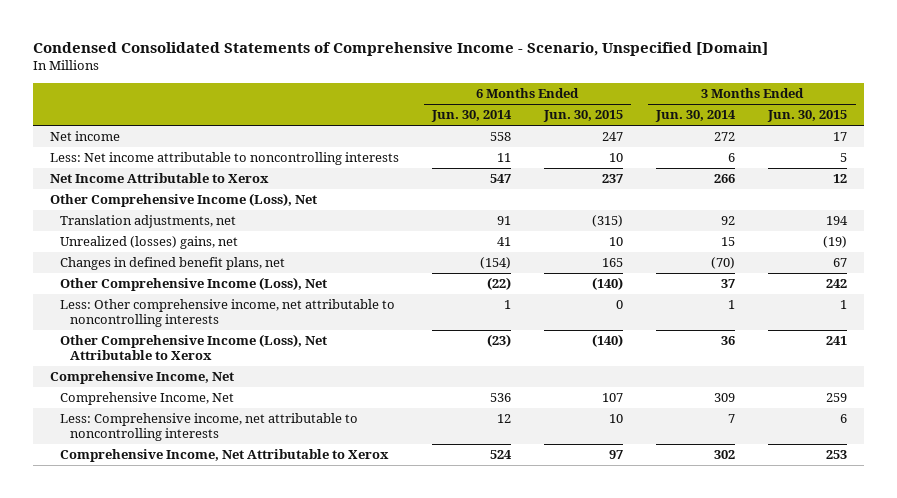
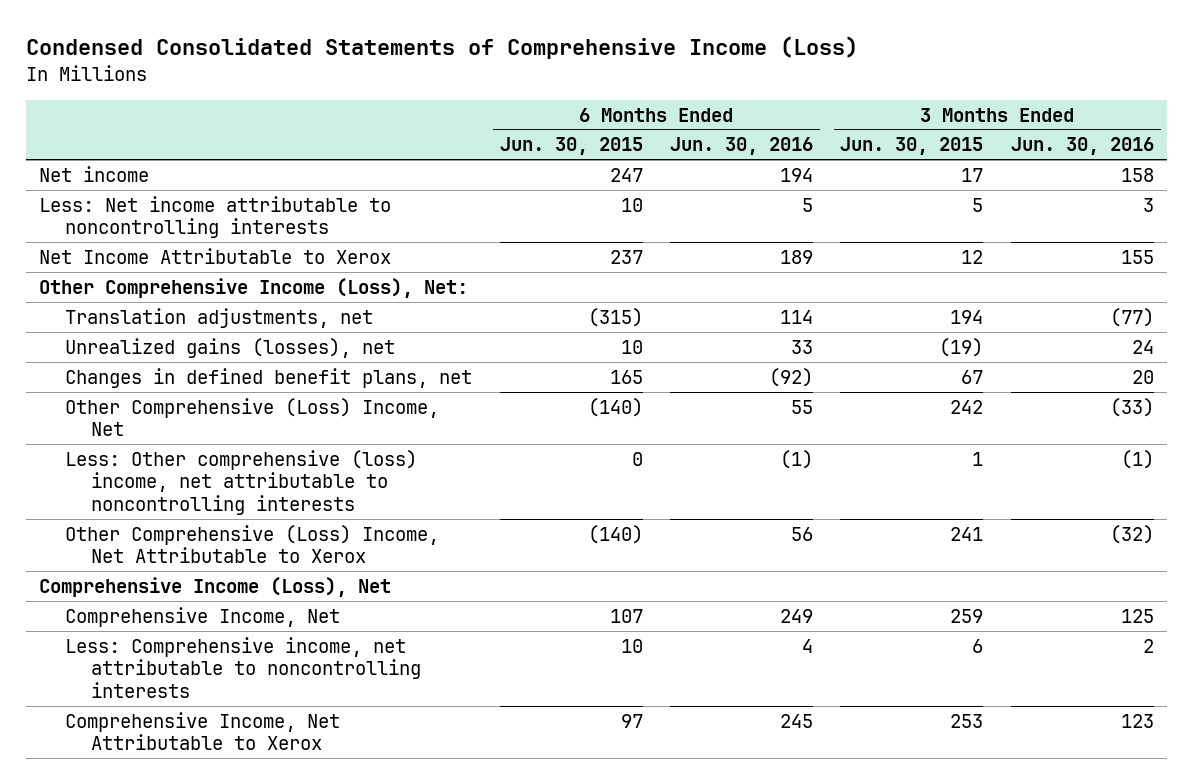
[32,42,768,57] Condensed Consolidated Statements of Comprehensive Income - Scenario, Unspecified [Domain] -> [25,36,858,60] Condensed Consolidated Statements of Comprehensive Income (Loss)
[430,110,512,123] Jun. 30, 2014 -> none
[655,110,737,123] Jun. 30, 2014 -> none
none -> [670,137,814,156] Jun. 30, 2016
none -> [1010,137,1154,156] Jun. 30, 2016
[49,193,317,208] Other Comprehensive Income (Loss), Net -> [39,277,469,298] Other Comprehensive Income (Loss), Net:
[59,236,238,250] Unrealized (losses) gains, net -> [65,337,396,358] Unrealized gains (losses), net
[59,277,327,292] Other Comprehensive Income (Loss), Net -> [65,397,440,437] Other Comprehensive (Loss) Income, Net
[59,299,395,327] Less: Other comprehensive income, net attributable to noncontrolling interests -> [65,449,418,515] Less: Other comprehensive (loss) income, net attributable to noncontrolling interests
[59,334,327,360] Other Comprehensive Income (Loss), Net Attributable to Xerox -> [65,524,440,564] Other Comprehensive (Loss) Income, Net Attributable to Xerox
[49,371,234,385] Comprehensive Income, Net -> [39,576,392,597] Comprehensive Income (Loss), Net

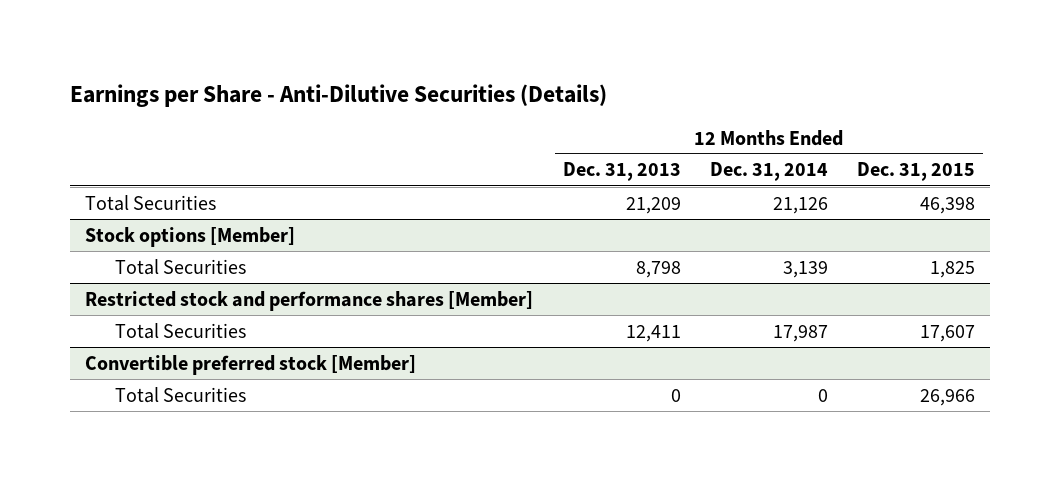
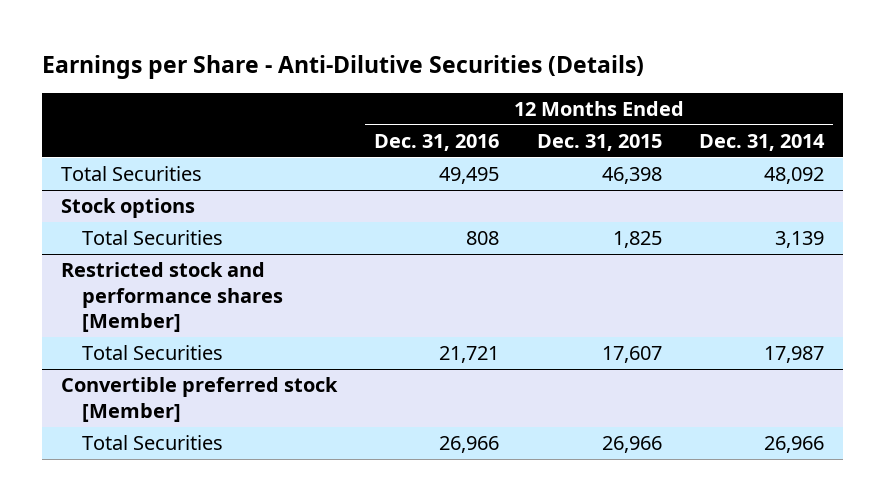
[562,162,681,182] Dec. 31, 2013 -> none
none -> [374,134,500,152] Dec. 31, 2016
[773,196,829,214] 21,126 -> [764,167,825,185] 48,092
[85,226,296,247] Stock options [Member] -> [60,198,195,219] Stock options
[818,388,829,402] 0 -> [764,436,825,454] 26,966

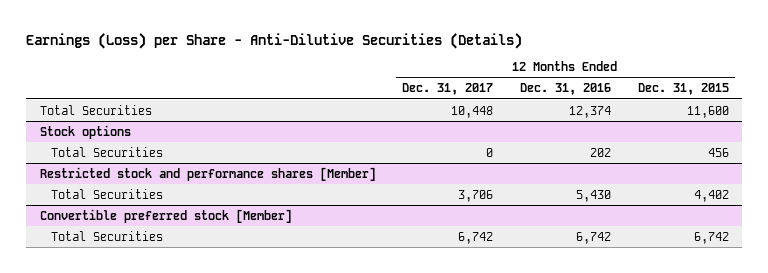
[42,55,645,80] Earnings per Share - Anti-Dilutive Securities (Details) -> [26,32,523,49] Earnings (Loss) per Share - Anti-Dilutive Securities (Details)
[699,134,826,152] Dec. 31, 2014 -> none
none -> [402,83,494,96] Dec. 31, 2017
[439,167,500,185] 49,495 -> [568,105,611,118] 12,374
[601,167,662,185] 46,398 -> [686,105,729,118] 11,600
[466,231,500,246] 808 -> [589,147,611,157] 202
[612,231,662,249] 1,825 -> [707,147,729,157] 456
[439,346,500,364] 21,721 -> [575,189,611,202] 5,430
[601,346,662,364] 17,607 -> [693,189,729,202] 4,402
[439,436,500,454] 26,966 -> [575,231,611,244] 6,742
[601,436,662,454] 26,966 -> [693,231,729,244] 6,742

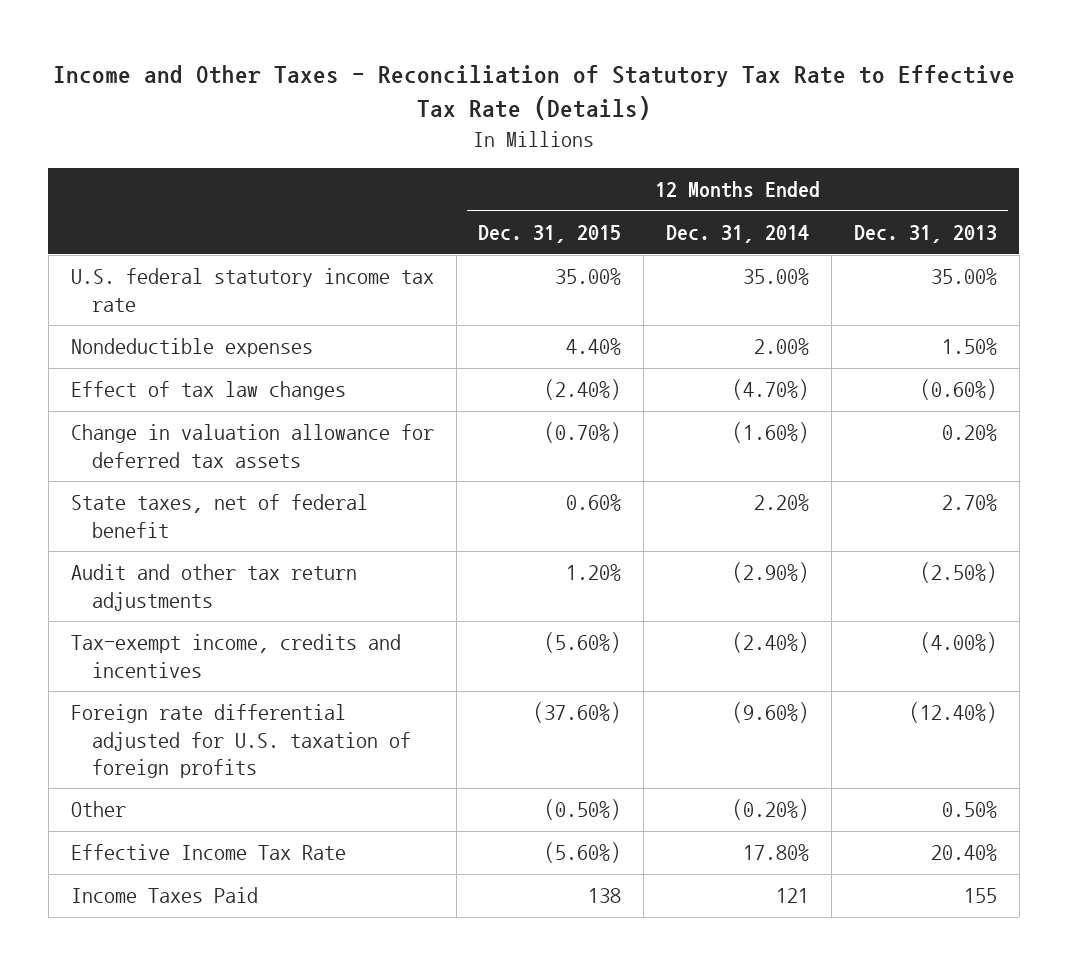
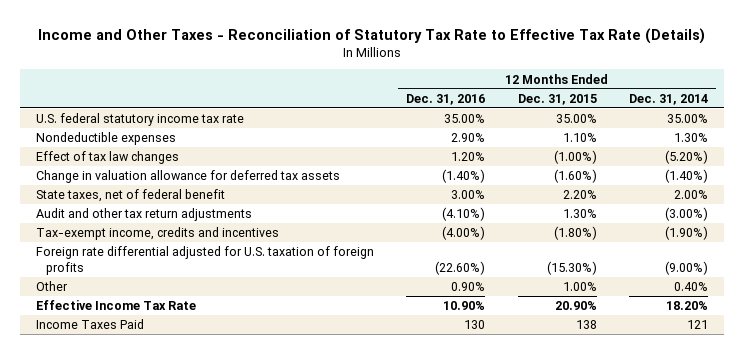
[853,225,997,244] Dec. 31, 2013 -> none
none -> [406,93,486,105] Dec. 31, 2016
[566,338,622,356] 4.40% -> [562,133,597,143] 1.10%
[754,338,810,356] 2.00% -> [673,133,708,143] 1.30%
[544,379,622,401] (2.40%) -> [553,150,597,165] (1.00%)
[732,379,810,401] (4.70%) -> [664,150,708,165] (5.20%)
[544,422,622,444] (0.70%) -> [553,169,597,184] (1.60%)
[732,422,810,444] (1.60%) -> [664,169,708,184] (1.40%)
[566,494,622,512] 0.60% -> [562,190,597,200] 2.20%
[754,494,810,512] 2.20% -> [673,190,708,200] 2.00%
[566,564,622,582] 1.20% -> [562,209,597,219] 1.30%
[732,562,810,584] (2.90%) -> [664,207,708,222] (3.00%)
[544,632,622,654] (5.60%) -> [553,226,597,241] (1.80%)
[732,632,810,654] (2.40%) -> [664,226,708,241] (1.90%)
[533,702,622,724] (37.60%) -> [546,261,597,276] (15.30%)
[732,702,810,724] (9.60%) -> [664,261,708,276] (9.00%)
[544,799,622,821] (0.50%) -> [562,282,597,292] 1.00%
[732,799,810,821] (0.20%) -> [673,282,708,292] 0.40%
[544,842,622,864] (5.60%) -> [554,301,597,311] 20.90%
[743,844,810,862] 17.80% -> [665,301,708,311] 18.20%

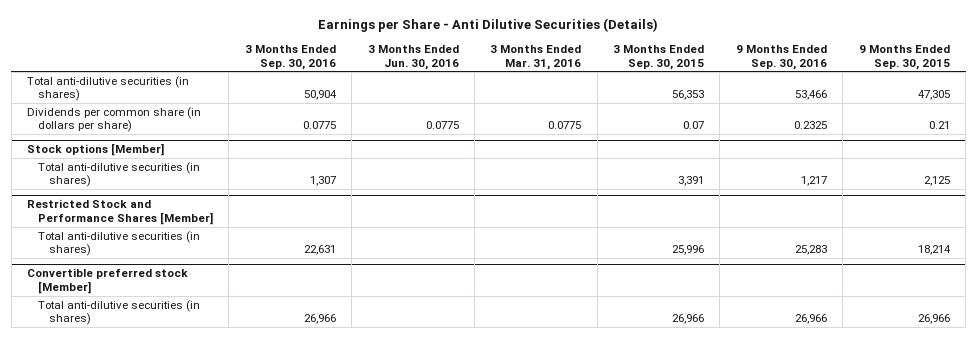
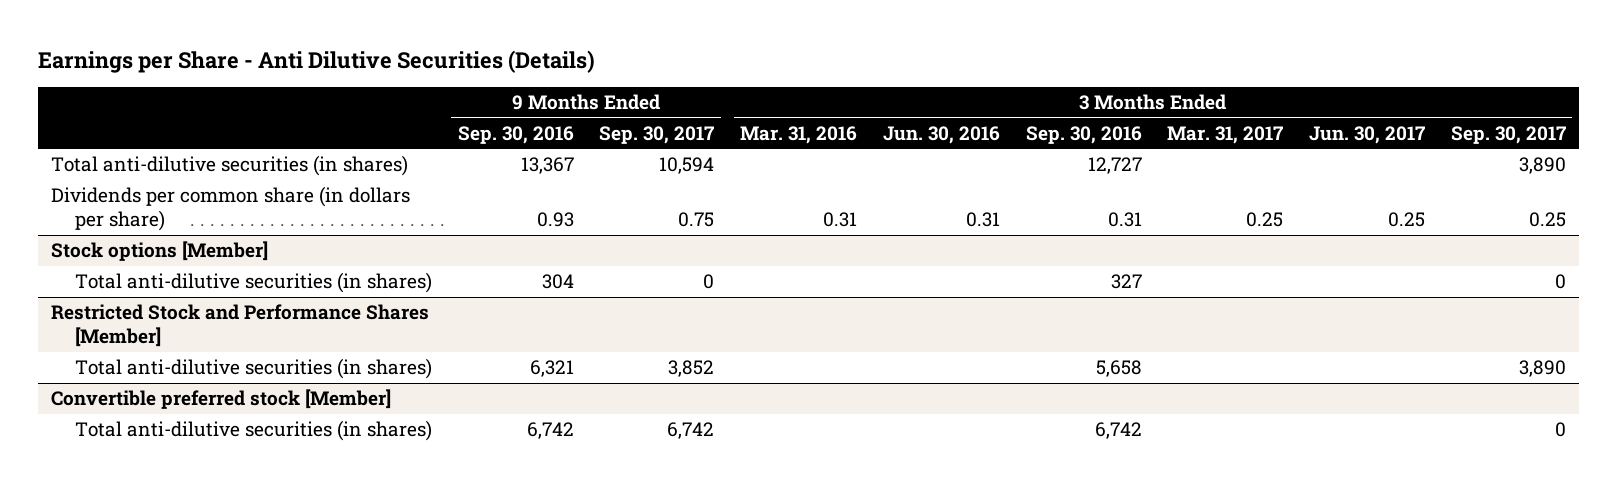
[613,45,705,70] 3 Months Ended Sep. 30, 2015 -> none
[858,45,950,70] 9 Months Ended Sep. 30, 2015 -> none
none -> [599,125,715,144] Sep. 30, 2017
none -> [1167,125,1284,144] Mar. 31, 2017
none -> [1309,125,1426,144] Jun. 30, 2017
none -> [1450,125,1566,144] Sep. 30, 2017
[303,90,337,101] 50,904 -> [1087,157,1142,175] 12,727
[794,90,827,101] 53,466 -> [520,157,574,175] 13,367
[302,121,336,130] 0.0775 -> [1107,212,1142,228] 0.31
[425,121,459,130] 0.0775 -> [965,212,1000,228] 0.31
[548,121,582,130] 0.0775 -> [823,212,858,228] 0.31
[793,121,827,130] 0.2325 -> [536,212,574,228] 0.93
[309,176,336,187] 1,307 -> [1110,274,1142,290] 327
[800,176,827,187] 1,217 -> [541,274,574,290] 304
[303,245,336,256] 22,631 -> [1095,360,1142,378] 5,658
[794,245,827,256] 25,283 -> [529,360,574,378] 6,321
[303,314,336,325] 26,966 -> [1094,422,1142,440] 6,742
[794,314,827,325] 26,966 -> [526,422,574,440] 6,742

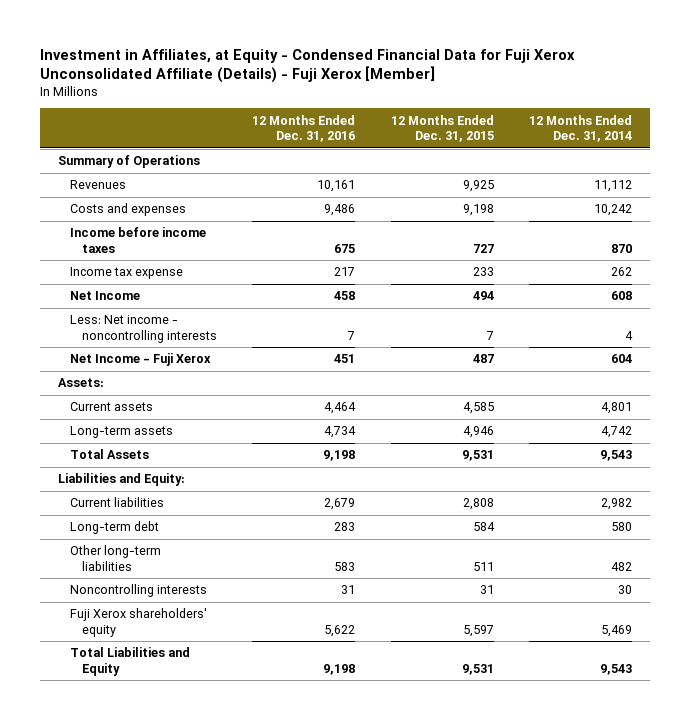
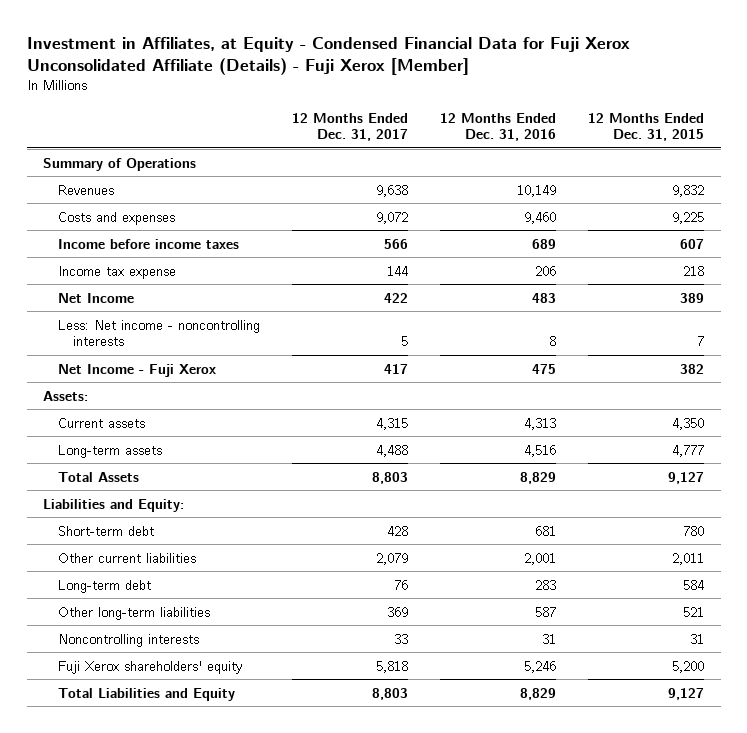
[529,114,633,143] 12 Months Ended Dec. 31, 2014 -> none
none -> [292,112,409,141] 12 Months Ended Dec. 31, 2017
[317,180,356,193] 10,161 -> [517,184,557,197] 10,149
[462,180,494,193] 9,925 -> [672,184,705,197] 9,832
[324,204,356,217] 9,486 -> [524,211,557,224] 9,460
[462,204,494,217] 9,198 -> [672,211,705,224] 9,225
[334,243,356,253] 675 -> [532,238,557,249] 689
[472,243,494,253] 727 -> [680,238,705,249] 607
[334,267,356,277] 217 -> [535,265,557,276] 206
[472,267,494,277] 233 -> [683,265,705,276] 218
[334,291,356,301] 458 -> [532,292,557,303] 483
[472,291,494,301] 494 -> [680,292,705,303] 389
[347,330,356,340] 7 -> [549,335,557,346] 8
[334,354,356,364] 451 -> [532,363,557,374] 475
[472,354,494,364] 487 -> [680,363,705,374] 382
[324,402,357,415] 4,464 -> [524,417,557,430] 4,313
[462,402,494,415] 4,585 -> [672,417,705,430] 4,350
[324,426,357,439] 4,734 -> [524,444,557,457] 4,516
[462,426,494,439] 4,946 -> [672,444,705,457] 4,777
[323,450,356,462] 9,198 -> [520,471,557,484] 8,829
[461,450,494,462] 9,531 -> [668,471,705,484] 9,127
none -> [57,525,154,536] Short-term debt
[69,497,164,508] Current liabilities -> [57,552,196,563] Other current liabilities
[324,498,356,511] 2,679 -> [524,552,557,565] 2,001
[462,498,494,511] 2,808 -> [672,552,705,565] 2,011
[334,561,356,571] 583 -> [535,606,557,617] 587
[472,561,494,571] 511 -> [683,606,705,617] 521
[324,624,356,637] 5,622 -> [524,660,557,673] 5,246
[462,624,494,637] 5,597 -> [672,660,705,673] 5,200
[323,663,356,675] 9,198 -> [520,687,557,700] 8,829
[461,663,494,675] 9,531 -> [668,687,705,700] 9,127

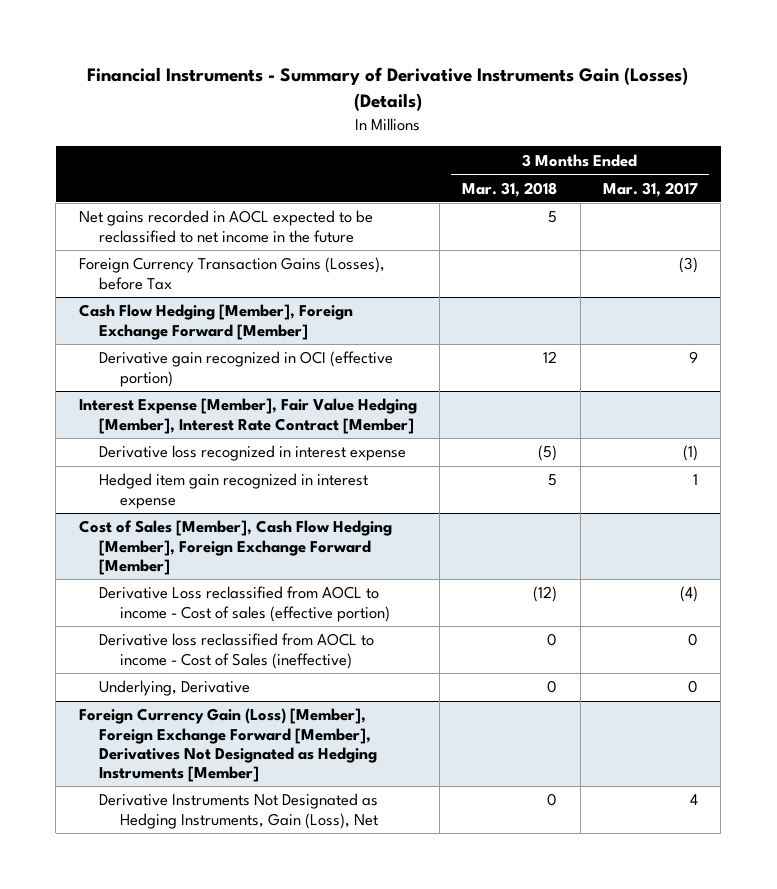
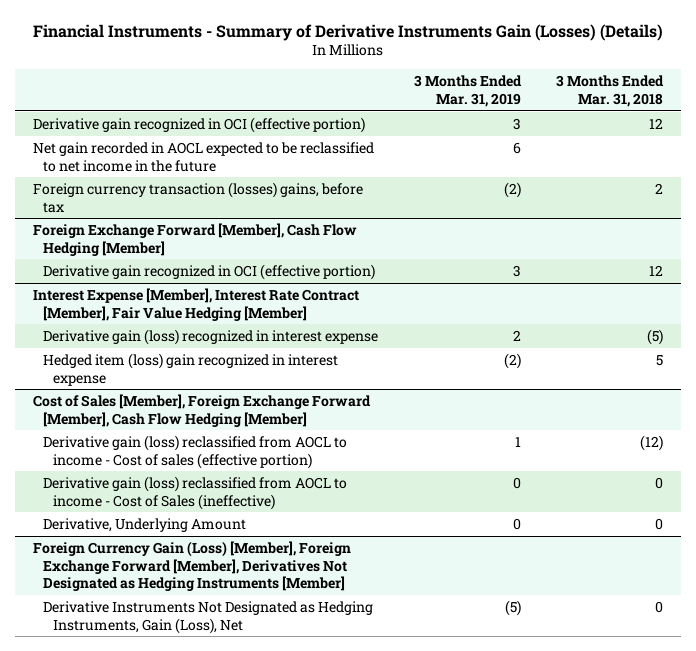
[603,181,699,197] Mar. 31, 2017 -> none
none -> [413,75,522,107] 3 Months Ended Mar. 31, 2019
[78,210,373,243] Net gains recorded in AOCL expected to be reclassified to net income in the future -> none
[78,257,385,290] Foreign Currency Transaction Gains (Losses), before Tax -> none
[78,304,353,340] Cash Flow Hedging [Member], Foreign Exchange Forward [Member] -> none
none -> [32,141,374,172] Net gain recorded in AOCL expected to be reclassified to net income in the future
none -> [32,181,363,213] Foreign currency transaction (losses) gains, before tax
none -> [32,222,357,256] Foreign Exchange Forward [Member], Cash Flow Hedging [Member]
none -> [42,263,375,280] Derivative gain recognized in OCI (effective portion)
[78,398,417,434] Interest Expense [Member], Fair Value Hedging [Member], Interest Rate Contract [Member] -> [32,287,359,321] Interest Expense [Member], Interest Rate Contract [Member], Fair Value Hedging [Member]
[99,445,407,462] Derivative loss recognized in interest expense -> [42,328,378,345] Derivative gain (loss) recognized in interest expense
[99,473,369,509] Hedged item gain recognized in interest expense -> [42,352,338,386] Hedged item (loss) gain recognized in interest expense
[78,520,392,575] Cost of Sales [Member], Cash Flow Hedging [Member], Foreign Exchange Forward [Member] -> [32,393,371,427] Cost of Sales [Member], Foreign Exchange Forward [Member], Cash Flow Hedging [Member]
[99,586,390,622] Derivative Loss reclassified from AOCL to income - Cost of sales (effective portion) -> [42,434,347,469] Derivative gain (loss) reclassified from AOCL to income - Cost of sales (effective portion)
[99,633,375,669] Derivative loss reclassified from AOCL to income - Cost of Sales (ineffective) -> [42,475,347,510] Derivative gain (loss) reclassified from AOCL to income - Cost of Sales (ineffective)
[99,680,251,697] Underlying, Derivative -> [42,517,246,532] Derivative, Underlying Amount

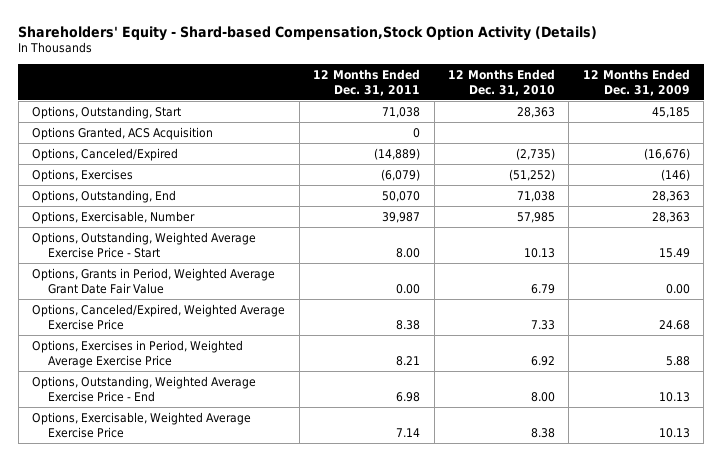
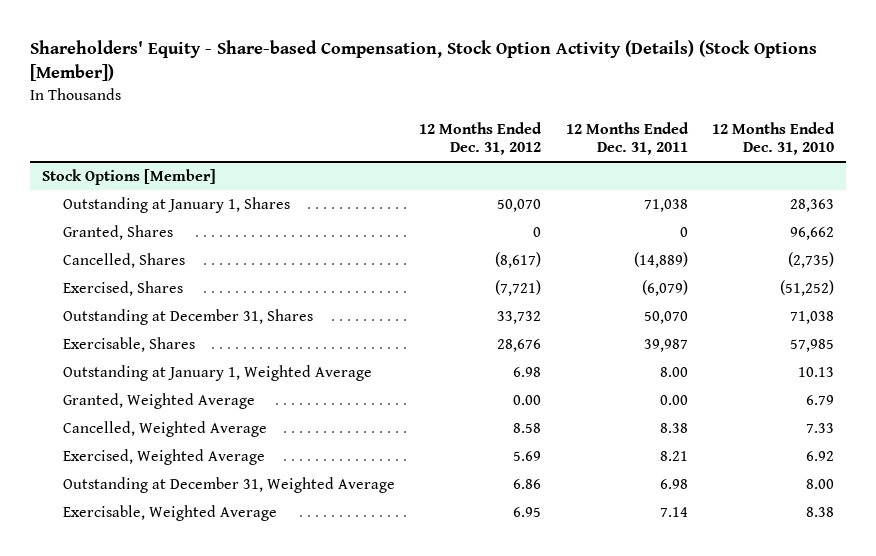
[18,25,598,41] Shareholders' Equity - Shard-based Compensation,Stock Option Activity (Details) -> [30,40,818,82] Shareholders' Equity - Share-based Compensation, Stock Option Activity (Details) (Stock Options [Member])
[582,68,690,96] 12 Months Ended Dec. 31, 2009 -> none
none -> [419,121,543,156] 12 Months Ended Dec. 31, 2012
[32,126,214,140] Options Granted, ACS Acquisition -> none
none -> [42,168,217,185] Stock Options [Member]
[32,105,182,119] Options, Outstanding, Start -> [62,196,290,213] Outstanding at January 1, Shares
none -> [62,224,173,240] Granted, Shares
[32,147,179,161] Options, Canceled/Expired -> [62,252,185,268] Cancelled, Shares
[32,168,134,182] Options, Exercises -> [62,280,183,296] Exercised, Shares
[32,189,177,203] Options, Outstanding, End -> [62,308,313,325] Outstanding at December 31, Shares
[32,210,196,224] Options, Exercisable, Number -> [62,336,195,352] Exercisable, Shares
[32,231,257,258] Options, Outstanding, Weighted Average Exercise Price - Start -> [62,364,372,381] Outstanding at January 1, Weighted Average
[32,267,276,294] Options, Grants in Period, Weighted Average Grant Date Fair Value -> [62,392,255,409] Granted, Weighted Average
[32,303,286,330] Options, Canceled/Expired, Weighted Average Exercise Price -> [62,420,267,437] Cancelled, Weighted Average
[32,339,244,368] Options, Exercises in Period, Weighted Average Exercise Price -> [62,448,265,465] Exercised, Weighted Average
[32,375,257,402] Options, Outstanding, Weighted Average Exercise Price - End -> [62,476,395,493] Outstanding at December 31, Weighted Average
[32,411,252,438] Options, Exercisable, Weighted Average Exercise Price -> [62,504,277,521] Exercisable, Weighted Average

